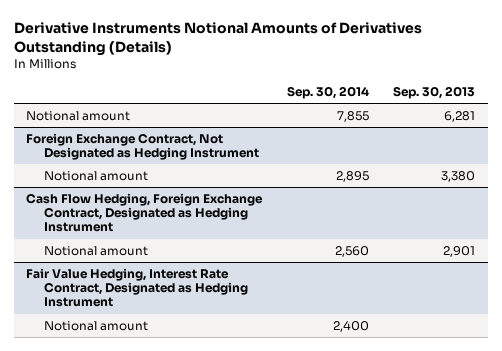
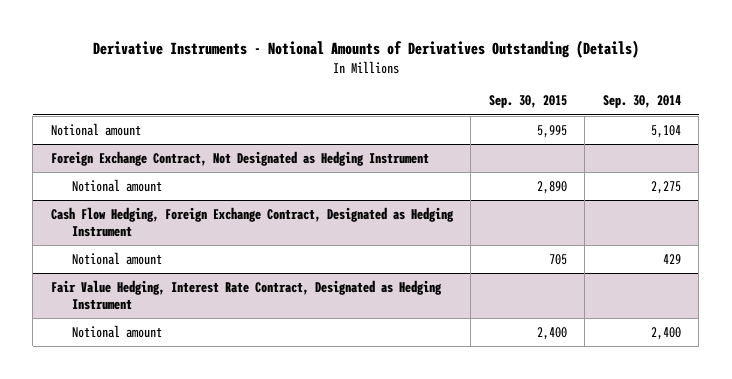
[13,21,422,56] Derivative Instruments Notional Amounts of Derivatives Outstanding (Details) -> [92,40,639,59] Derivative Instruments - Notional Amounts of Derivatives Outstanding (Details)
[393,86,476,100] Sep. 30, 2013 -> none
none -> [488,95,567,109] Sep. 30, 2015
[336,111,369,123] 7,855 -> [650,124,681,138] 5,104
[335,171,369,183] 2,895 -> [650,180,681,194] 2,275
[334,246,369,258] 2,560 -> [662,253,681,264] 429

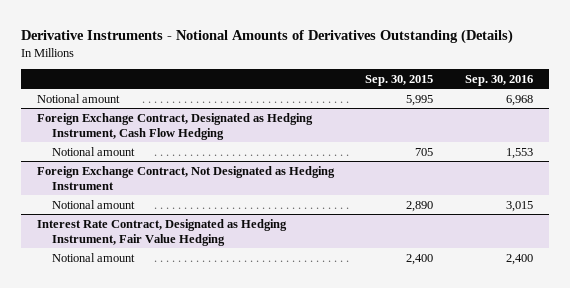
[602,95,681,109] Sep. 30, 2014 -> none
none -> [465,74,534,86] Sep. 30, 2016
none -> [36,112,313,140] Foreign Exchange Contract, Designated as Hedging Instrument, Cash Flow Hedging
none -> [52,146,136,156] Notional amount
[50,206,454,238] Cash Flow Hedging, Foreign Exchange Contract, Designated as Hedging Instrument -> none
[72,251,163,265] Notional amount -> none
[50,279,442,311] Fair Value Hedging, Interest Rate Contract, Designated as Hedging Instrument -> [36,218,287,246] Interest Rate Contract, Designated as Hedging Instrument, Fair Value Hedging

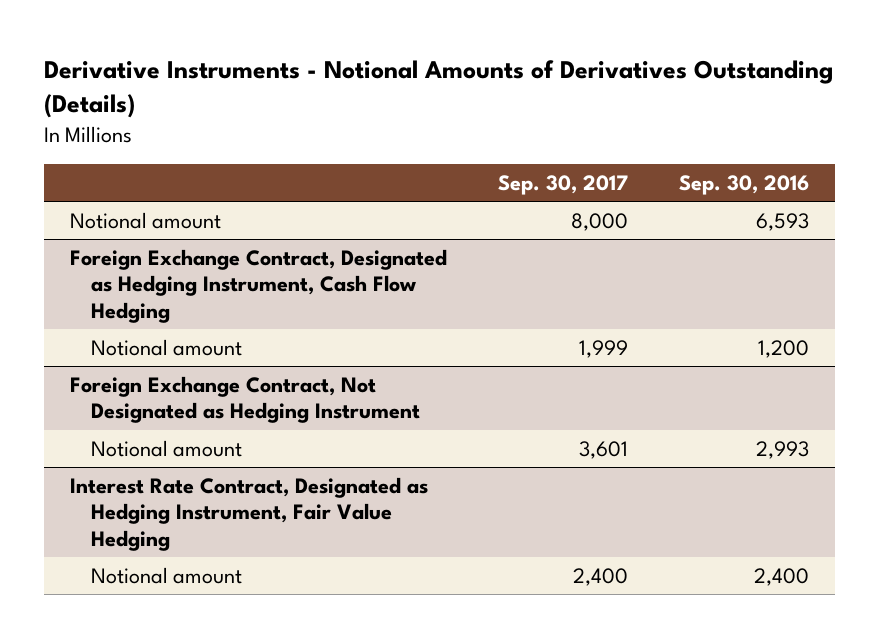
[365,74,434,86] Sep. 30, 2015 -> none
none -> [498,175,629,196] Sep. 30, 2017
[506,94,534,106] 6,968 -> [756,212,810,231] 6,593
[506,147,534,159] 1,553 -> [758,339,810,358] 1,200
[506,200,534,212] 3,015 -> [756,440,810,459] 2,993

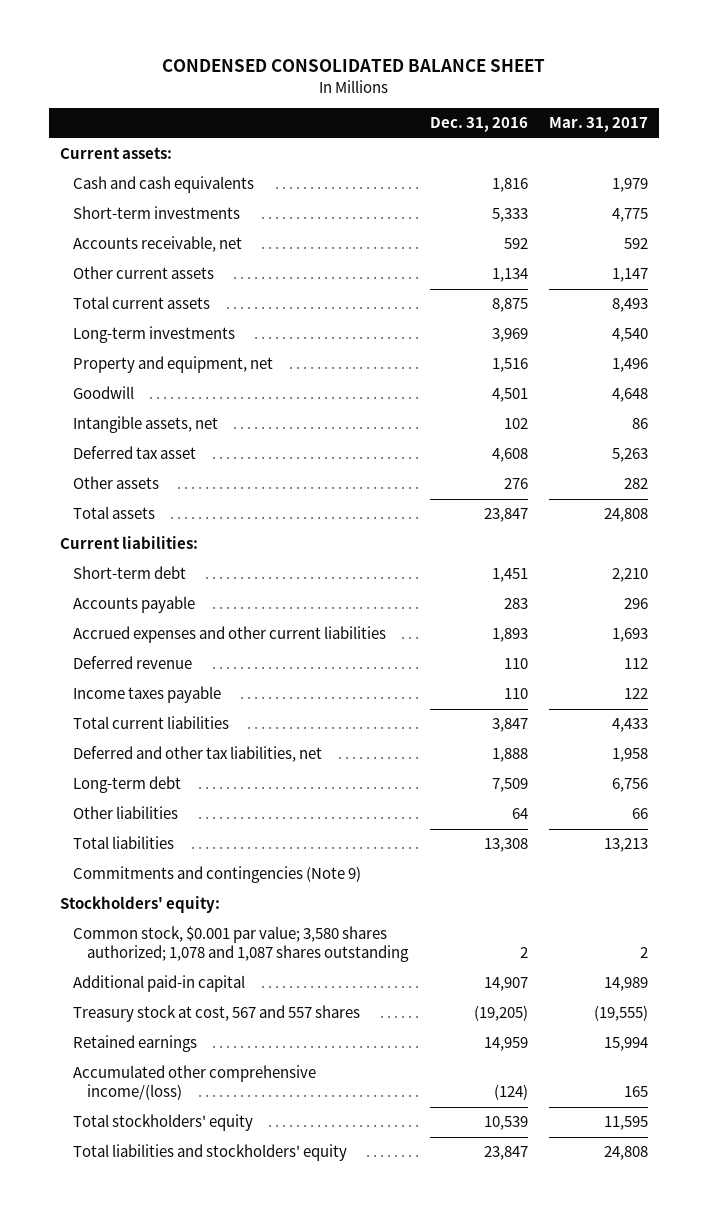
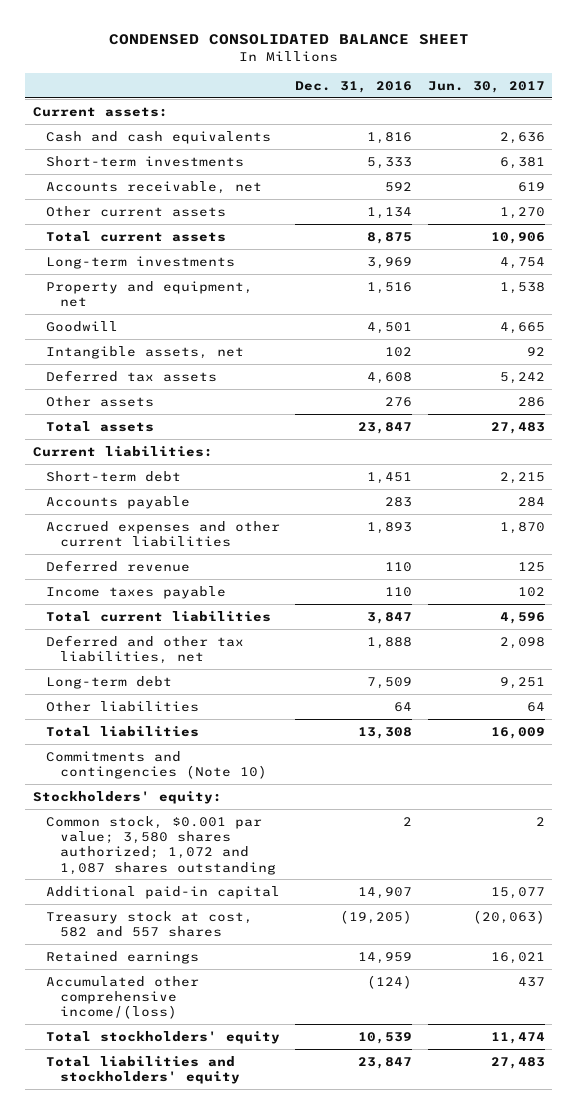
[549,117,649,133] Mar. 31, 2017 -> none
none -> [427,80,545,93] Jun. 30, 2017
[73,446,197,460] Deferred tax asset -> [46,369,218,382] Deferred tax assets
[73,866,362,884] Commitments and contingencies (Note 9) -> [46,750,267,779] Commitments and contingencies (Note 10)
[73,926,409,963] Common stock, $0.001 par value; 3,580 shares authorized; 1,078 and 1,087 shares outstanding -> [46,815,276,875] Common stock, $0.001 par value; 3,580 shares authorized; 1,072 and 1,087 shares outstanding
[73,1005,361,1023] Treasury stock at cost, 567 and 557 shares -> [46,910,254,937] Treasury stock at cost, 582 and 557 shares

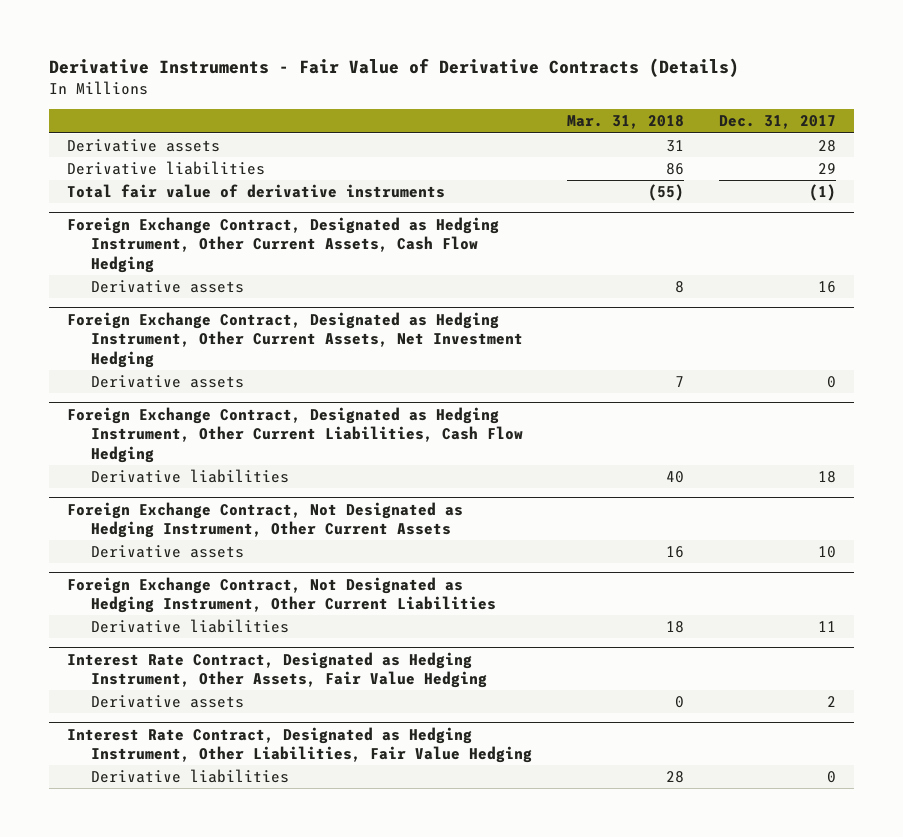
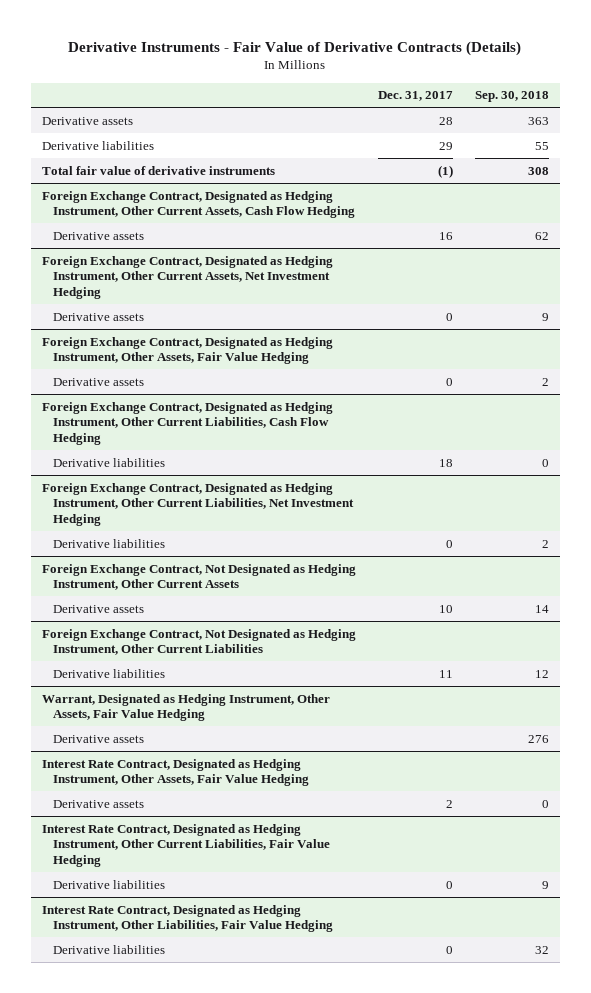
[566,115,684,130] Mar. 31, 2018 -> none
none -> [474,91,549,103] Sep. 30, 2018
none -> [41,336,333,365] Foreign Exchange Contract, Designated as Hedging Instrument, Other Assets, Fair Value Hedging
none -> [53,377,145,386] Derivative assets
none -> [41,482,355,526] Foreign Exchange Contract, Designated as Hedging Instrument, Other Current Liabilities, Net Investment Hedging
none -> [53,538,166,548] Derivative liabilities
none -> [41,693,330,722] Warrant, Designated as Hedging Instrument, Other Assets, Fair Value Hedging
none -> [53,734,145,743] Derivative assets
none -> [41,823,331,867] Interest Rate Contract, Designated as Hedging Instrument, Other Current Liabilities, Fair Value Hedging
none -> [53,879,166,889] Derivative liabilities

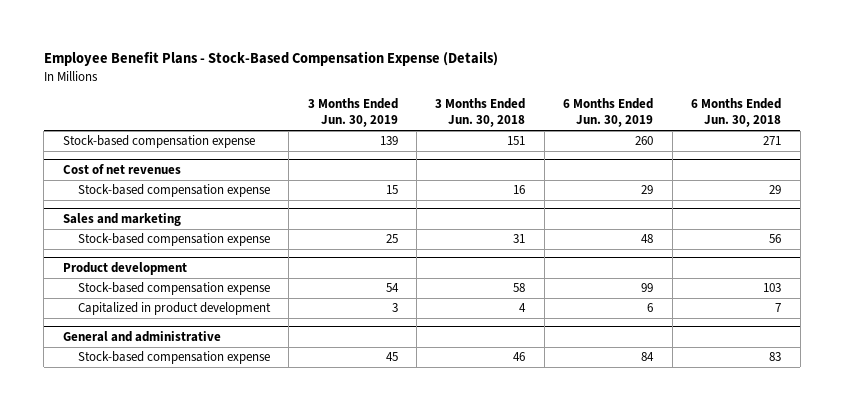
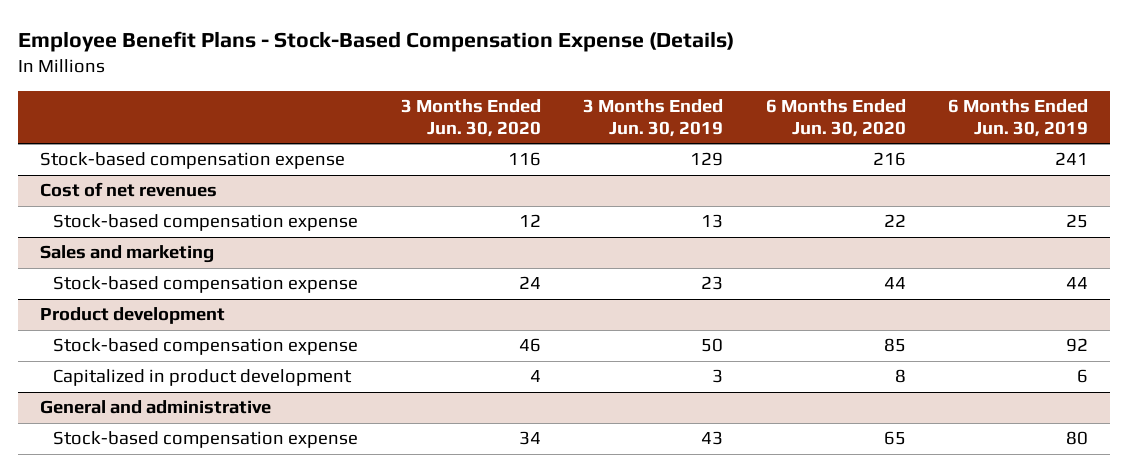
[435,97,526,127] 3 Months Ended Jun. 30, 2018 -> none
[691,97,782,127] 6 Months Ended Jun. 30, 2018 -> none
none -> [400,99,541,137] 3 Months Ended Jun. 30, 2020
none -> [765,99,906,137] 6 Months Ended Jun. 30, 2020
[379,136,398,146] 139 -> [690,152,724,167] 129
[635,136,654,146] 260 -> [1055,152,1089,166] 241
[385,185,398,195] 15 -> [701,214,724,229] 13
[641,185,654,195] 29 -> [1066,214,1089,229] 25
[385,234,398,244] 25 -> [701,276,724,291] 23
[641,234,654,244] 48 -> [1066,277,1089,290] 44
[385,283,399,293] 54 -> [701,338,724,353] 50
[641,283,654,293] 99 -> [1066,338,1089,353] 92
[385,352,398,362] 45 -> [701,431,724,446] 43
[641,352,655,362] 84 -> [1066,431,1089,446] 80

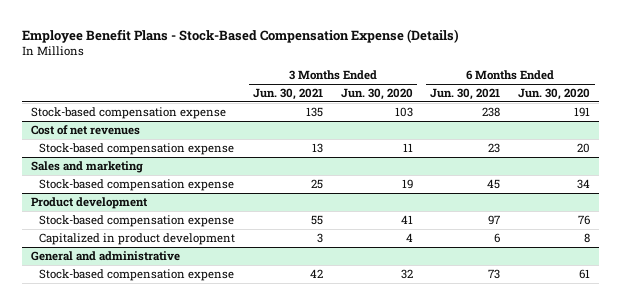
[583,99,724,137] 3 Months Ended Jun. 30, 2019 -> none
[948,99,1089,137] 6 Months Ended Jun. 30, 2019 -> none
none -> [252,87,323,100] Jun. 30, 2021
none -> [430,87,501,100] Jun. 30, 2021
[507,152,541,167] 116 -> [394,106,413,117] 103
[872,152,906,167] 216 -> [574,106,591,117] 191
[518,214,541,228] 12 -> [402,142,413,152] 11
[883,214,906,228] 22 -> [577,142,591,153] 20
[518,276,541,290] 24 -> [401,178,413,189] 19
[883,277,906,290] 44 -> [577,178,591,189] 34
[518,338,541,353] 46 -> [400,214,413,224] 41
[883,338,906,353] 85 -> [578,214,591,225] 76
[518,431,541,446] 34 -> [400,268,413,279] 32
[883,431,906,446] 65 -> [579,268,591,279] 61

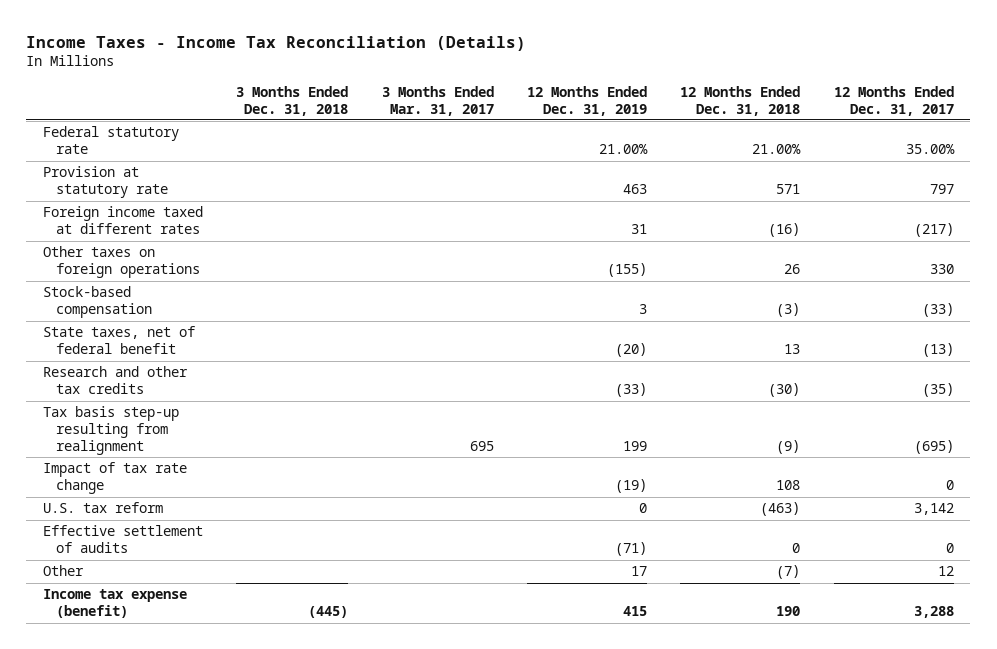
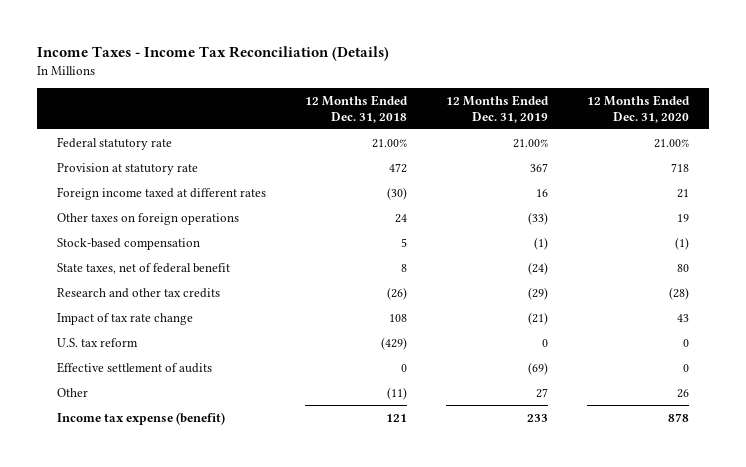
[236,85,349,116] 3 Months Ended Dec. 31, 2018 -> none
[381,85,494,116] 3 Months Ended Mar. 31, 2017 -> none
[833,85,954,116] 12 Months Ended Dec. 31, 2017 -> none
none -> [587,95,691,123] 12 Months Ended Dec. 31, 2020
[42,406,179,456] Tax basis step-up resulting from realignment -> none
[622,184,647,195] 463 -> [530,162,549,172] 367
[776,184,801,195] 571 -> [388,162,407,173] 472
[630,224,647,235] 31 -> [536,188,549,197] 16
[768,223,801,238] (16) -> [386,186,407,200] (30)
[606,263,647,278] (155) -> [528,211,549,225] (33)
[784,264,801,275] 26 -> [394,213,407,223] 24
[638,304,647,315] 3 -> [534,236,549,250] (1)
[776,303,801,318] (3) -> [400,237,407,247] 5
[614,343,647,358] (20) -> [528,261,549,275] (24)
[784,344,801,355] 13 -> [400,263,407,272] 8
[614,383,647,398] (33) -> [528,286,549,300] (29)
[768,383,801,398] (30) -> [386,286,407,300] (26)
[614,479,647,494] (19) -> [528,311,549,325] (21)
[760,502,801,517] (463) -> [380,336,407,350] (429)
[614,542,647,557] (71) -> [528,361,549,375] (69)
[630,566,647,577] 17 -> [536,387,549,398] 27
[776,565,801,580] (7) -> [386,386,407,400] (11)
[622,606,647,617] 415 -> [527,413,549,422] 233
[776,606,801,617] 190 -> [385,413,407,422] 121

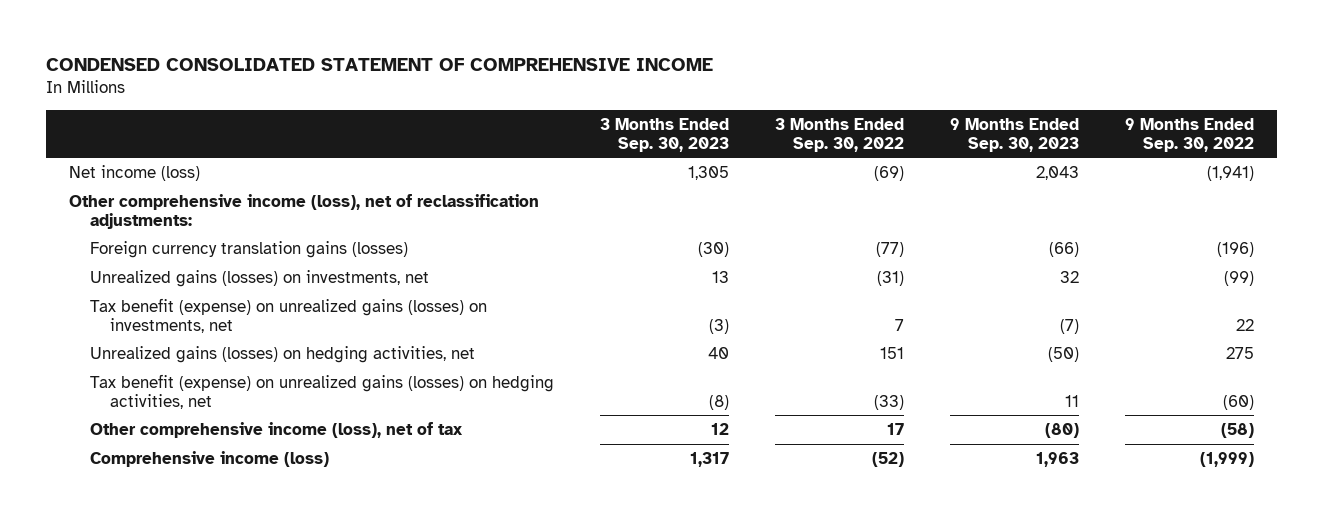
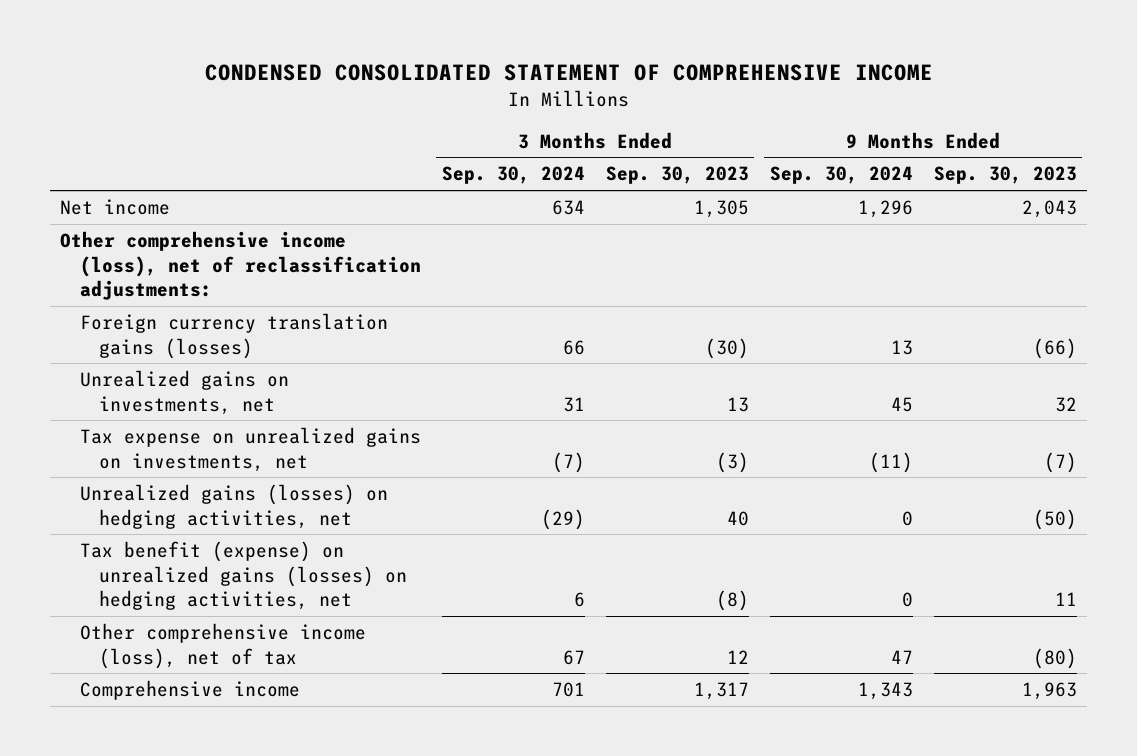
[775,117,905,152] 3 Months Ended Sep. 30, 2022 -> none
[1125,117,1255,152] 9 Months Ended Sep. 30, 2022 -> none
none -> [441,166,585,185] Sep. 30, 2024
none -> [769,166,913,185] Sep. 30, 2024
[69,164,201,181] Net income (loss) -> [60,199,171,216] Net income
[89,269,429,287] Unrealized gains (losses) on investments, net -> [79,370,289,415] Unrealized gains on investments, net
[89,297,487,333] Tax benefit (expense) on unrealized gains (losses) on investments, net -> [79,427,421,472] Tax expense on unrealized gains on investments, net
[89,450,329,467] Comprehensive income (loss) -> [79,680,300,701] Comprehensive income

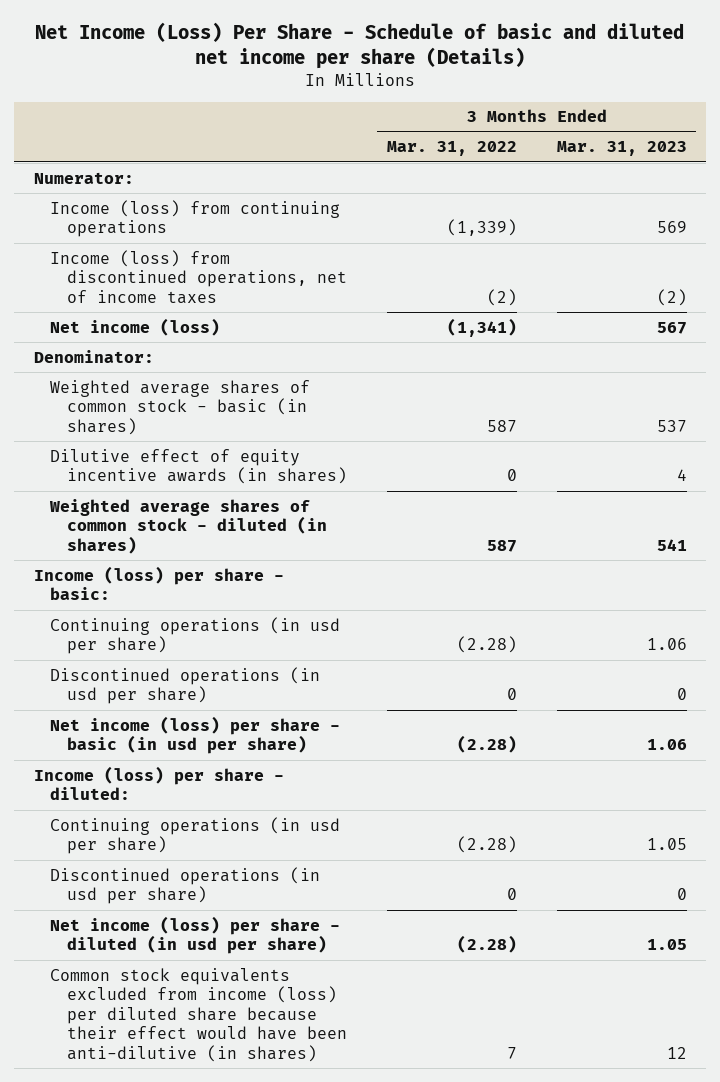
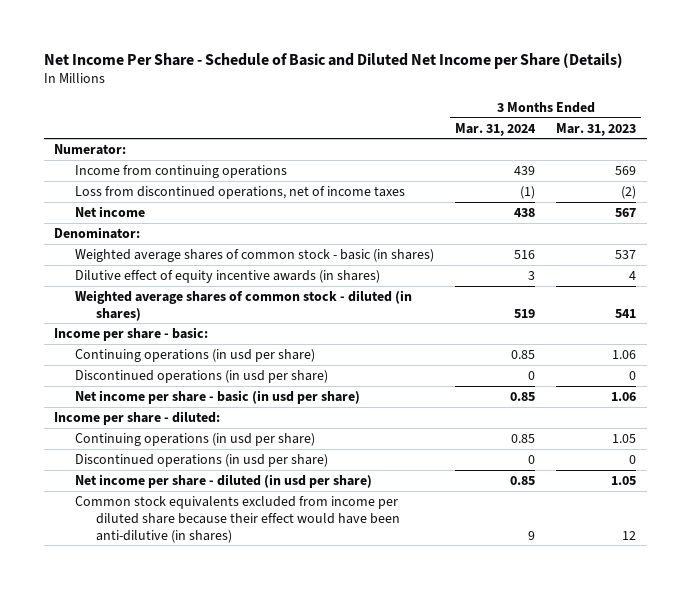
[35,21,685,69] Net Income (Loss) Per Share - Schedule of basic and diluted net income per share (Details) -> [43,52,623,69] Net Income Per Share - Schedule of Basic and Diluted Net Income per Share (Details)
[386,141,517,157] Mar. 31, 2022 -> none
none -> [455,122,537,136] Mar. 31, 2024
[50,199,341,238] Income (loss) from continuing operations -> [75,164,288,178] Income from continuing operations
[50,249,348,304] Income (loss) from discontinued operations, net of income taxes -> [75,185,406,199] Loss from discontinued operations, net of income taxes
[50,317,221,336] Net income (loss) -> [75,205,146,217] Net income
[33,565,284,601] Income (loss) per share - basic: -> [54,326,209,341] Income per share - basic:
[50,715,341,755] Net income (loss) per share - basic (in usd per share) -> [75,389,361,404] Net income per share - basic (in usd per share)
[33,765,284,801] Income (loss) per share - diluted: -> [54,410,221,425] Income per share - diluted:
[50,915,341,955] Net income (loss) per share - diluted (in usd per share) -> [75,473,373,488] Net income per share - diluted (in usd per share)
[50,967,348,1062] Common stock equivalents excluded from income (loss) per diluted share because their effect would have been anti-dilutive (in shares) -> [75,495,401,543] Common stock equivalents excluded from income per diluted share because their effect would have been anti-dilutive (in shares)

